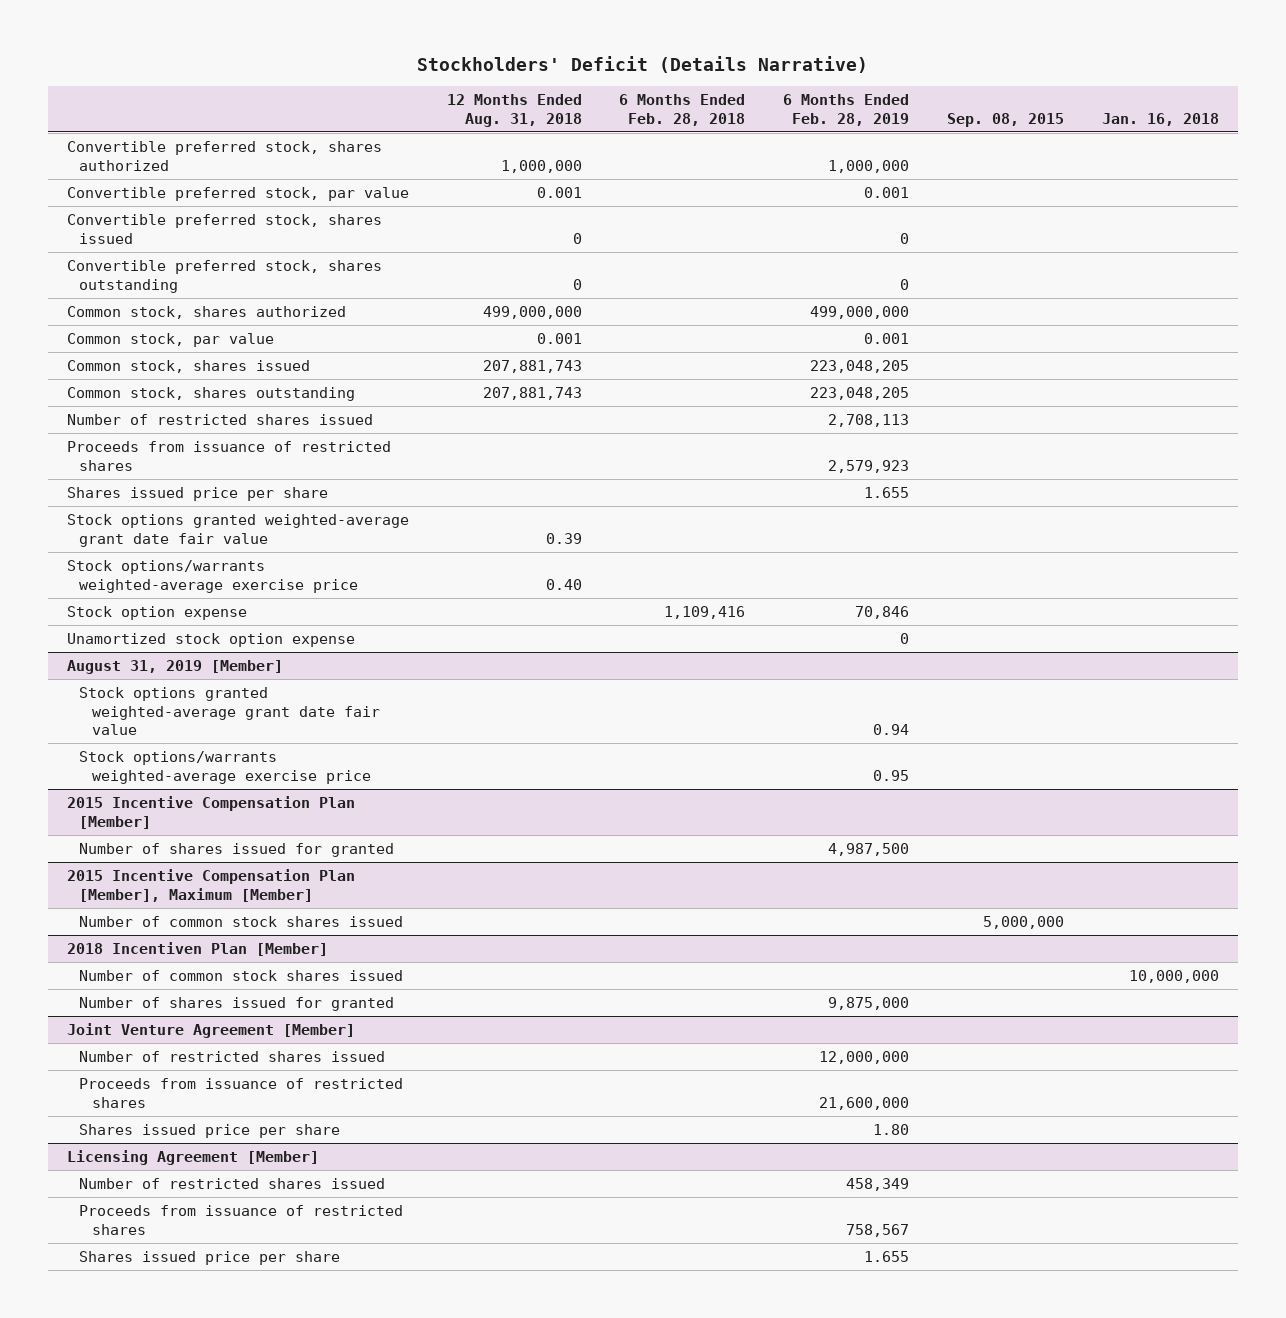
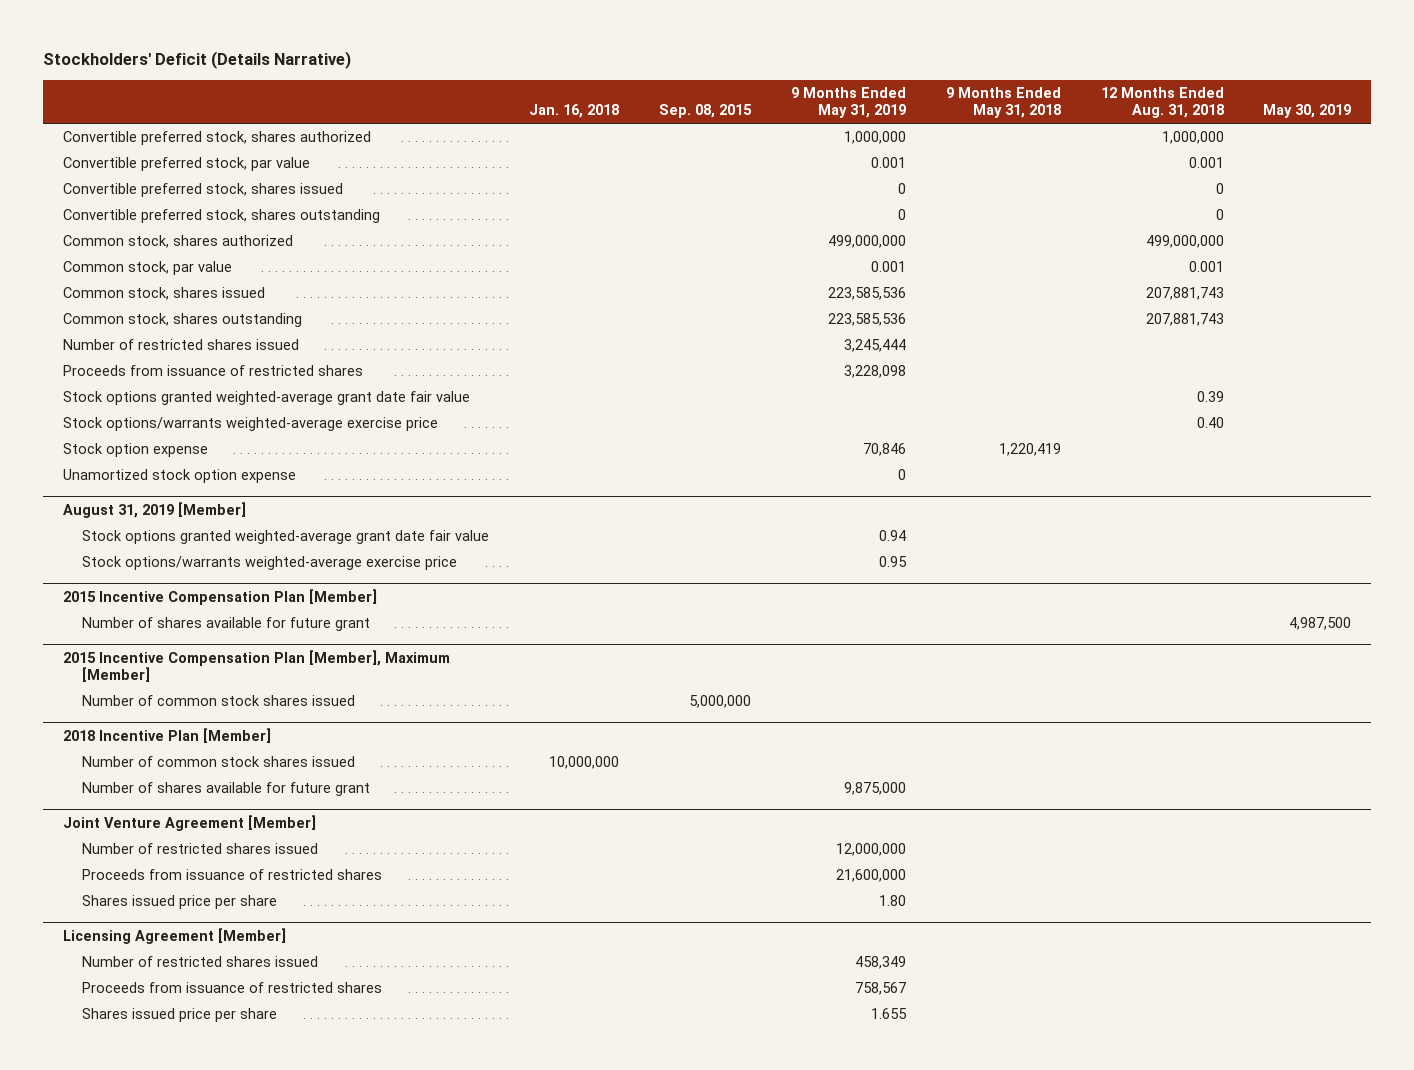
[619,94,746,126] 6 Months Ended Feb. 28, 2018 -> none
[783,94,910,126] 6 Months Ended Feb. 28, 2019 -> none
none -> [790,87,906,119] 9 Months Ended May 31, 2019
none -> [945,87,1061,119] 9 Months Ended May 31, 2018
none -> [1263,104,1352,119] May 30, 2019
[66,486,328,501] Shares issued price per share -> none
[79,842,395,857] Number of shares issued for granted -> none
none -> [81,617,370,632] Number of shares available for future grant
[66,941,328,956] 2018 Incentiven Plan [Member] -> [62,727,271,743] 2018 Incentive Plan [Member]
[79,996,395,1011] Number of shares issued for granted -> none
none -> [81,782,370,797] Number of shares available for future grant

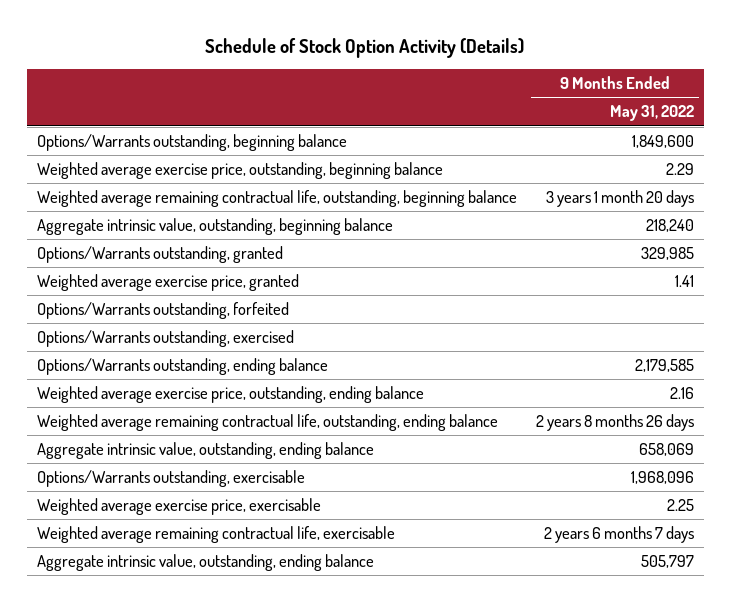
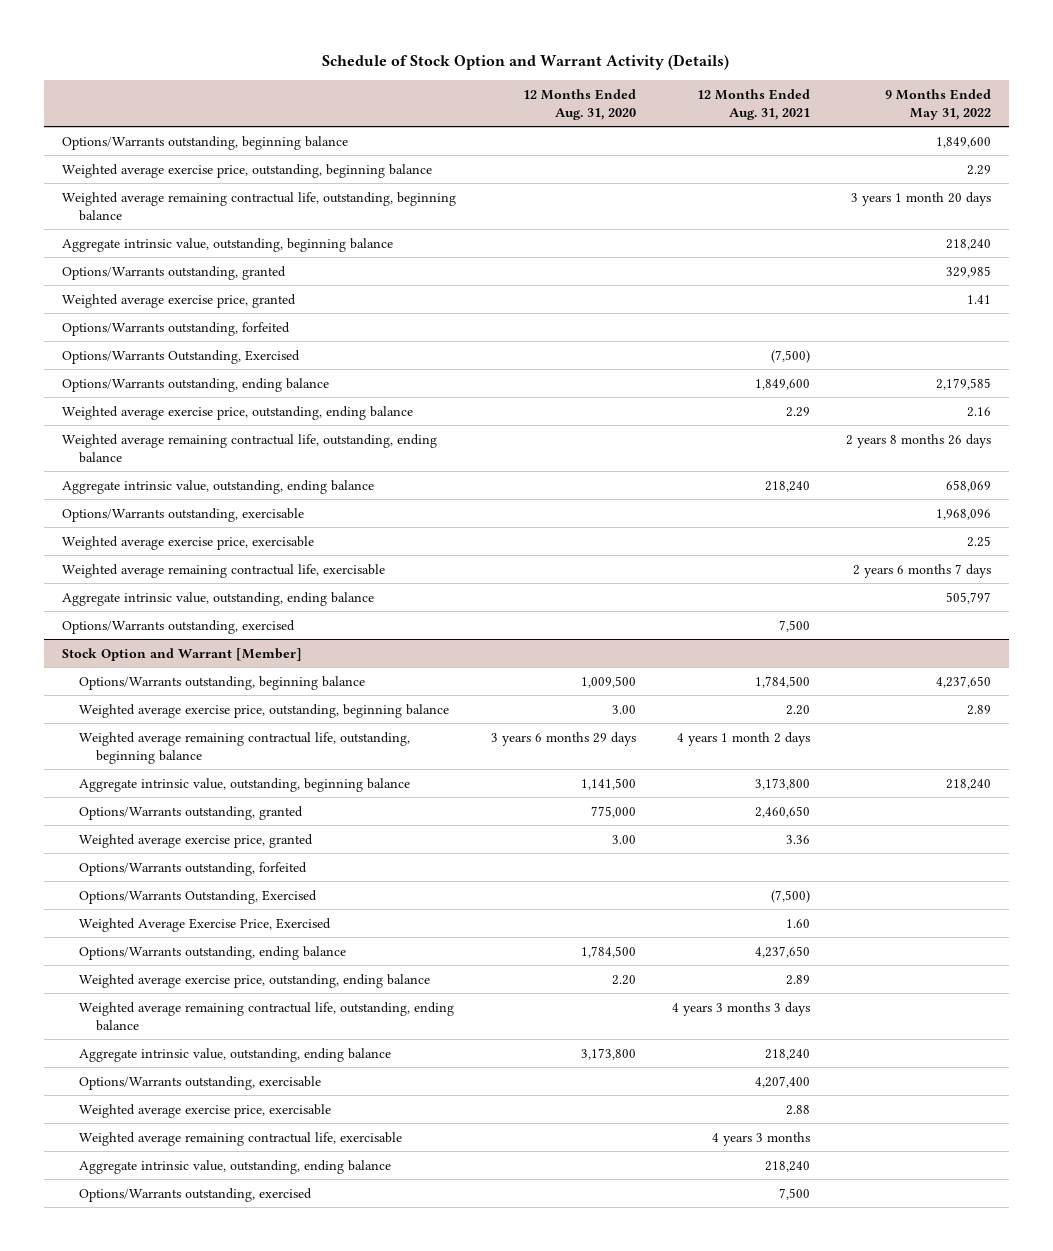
[205,37,525,58] Schedule of Stock Option Activity (Details) -> [322,53,730,70] Schedule of Stock Option and Warrant Activity (Details)
none -> [523,88,637,120] 12 Months Ended Aug. 31, 2020
none -> [697,88,811,120] 12 Months Ended Aug. 31, 2021
none -> [61,349,300,364] Options/Warrants Outstanding, Exercised
[36,330,294,348] Options/Warrants outstanding, exercised -> [61,619,295,634] Options/Warrants outstanding, exercised
none -> [61,647,302,661] Stock Option and Warrant [Member]
none -> [78,675,365,690] Options/Warrants outstanding, beginning balance
none -> [78,703,449,718] Weighted average exercise price, outstanding, beginning balance
none -> [78,731,410,764] Weighted average remaining contractual life, outstanding, beginning balance
none -> [78,777,410,792] Aggregate intrinsic value, outstanding, beginning balance
none -> [78,805,303,820] Options/Warrants outstanding, granted
none -> [78,833,313,848] Weighted average exercise price, granted
none -> [78,861,307,876] Options/Warrants outstanding, forfeited
none -> [78,889,317,904] Options/Warrants Outstanding, Exercised
none -> [78,917,331,932] Weighted Average Exercise Price, Exercised
none -> [78,945,346,960] Options/Warrants outstanding, ending balance
none -> [78,973,430,988] Weighted average exercise price, outstanding, ending balance
none -> [78,1001,454,1031] Weighted average remaining contractual life, outstanding, ending balance
none -> [78,1047,391,1062] Aggregate intrinsic value, outstanding, ending balance
none -> [78,1075,321,1090] Options/Warrants outstanding, exercisable
none -> [78,1103,331,1118] Weighted average exercise price, exercisable
none -> [78,1131,402,1146] Weighted average remaining contractual life, exercisable
none -> [78,1159,391,1174] Aggregate intrinsic value, outstanding, ending balance
none -> [78,1187,312,1202] Options/Warrants outstanding, exercised

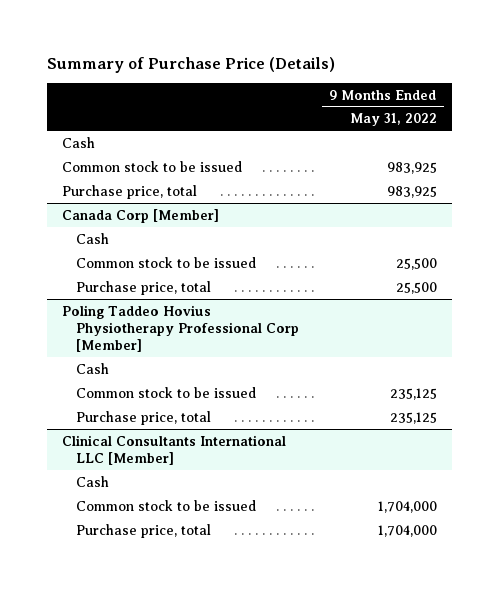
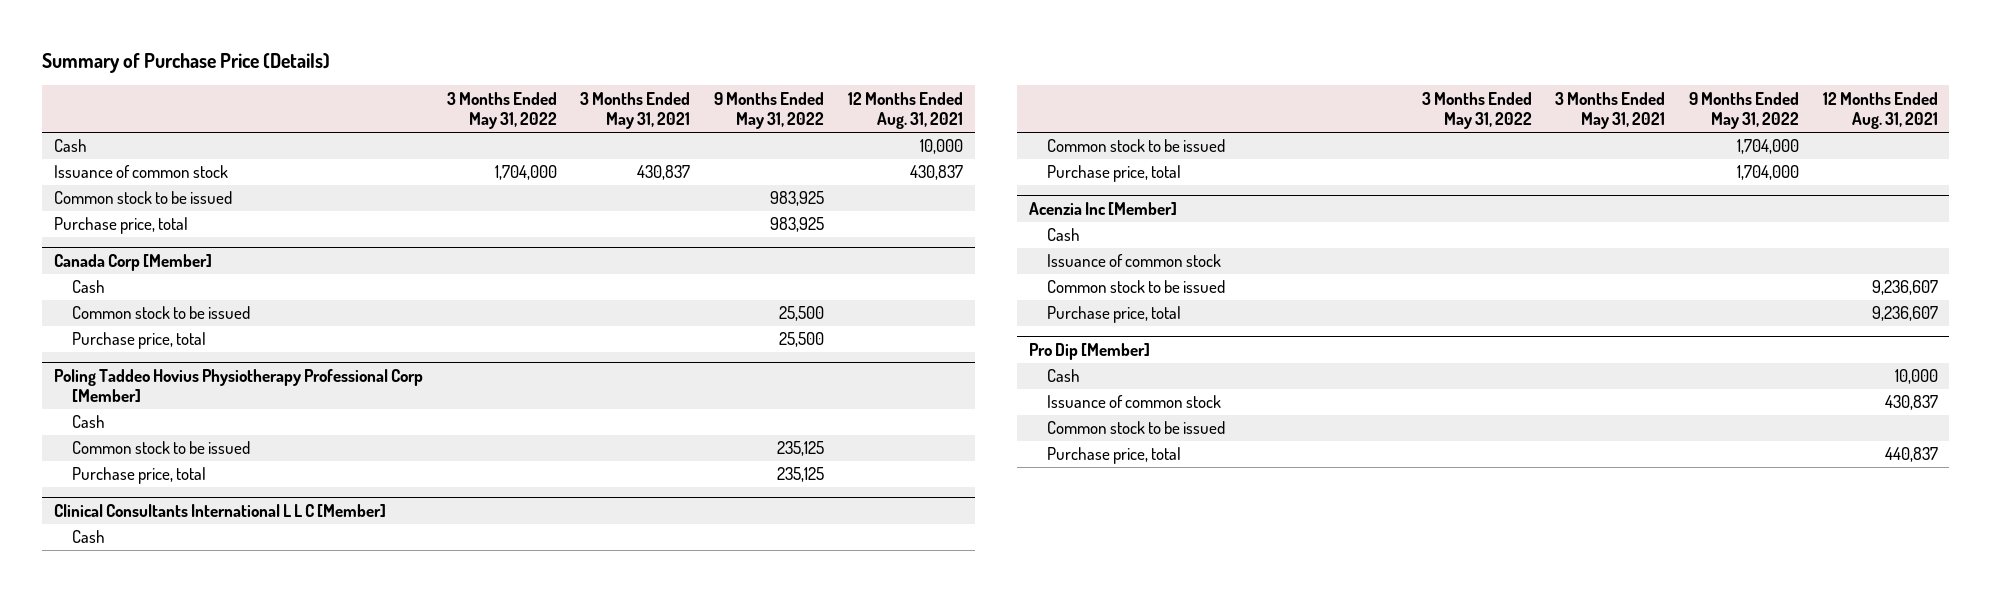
none -> [446,91,557,130] 3 Months Ended May 31, 2022
none -> [580,91,691,130] 3 Months Ended May 31, 2021
none -> [847,91,963,130] 12 Months Ended Aug. 31, 2021
none -> [53,165,228,179] Issuance of common stock
[61,434,286,466] Clinical Consultants International LLC [Member] -> [53,503,386,517] Clinical Consultants International L L C [Member]
none -> [1028,201,1177,215] Acenzia Inc [Member]
none -> [1047,228,1081,242] Cash
none -> [1047,254,1222,268] Issuance of common stock
none -> [1047,280,1226,294] Common stock to be issued
none -> [1047,306,1182,324] Purchase price, total
none -> [1028,342,1150,360] Pro Dip [Member]
none -> [1047,369,1081,383] Cash
none -> [1047,395,1222,409] Issuance of common stock
none -> [1047,421,1226,435] Common stock to be issued
none -> [1047,447,1182,465] Purchase price, total

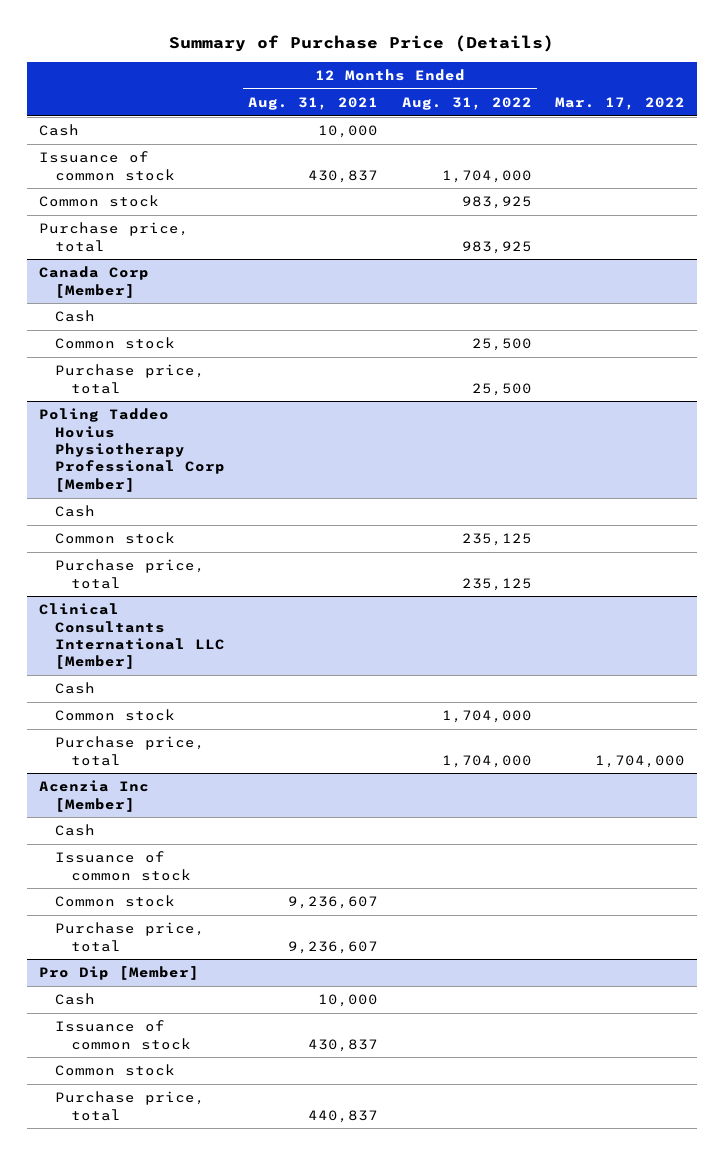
[446,91,557,130] 3 Months Ended May 31, 2022 -> none
[580,91,691,130] 3 Months Ended May 31, 2021 -> none
[714,91,825,130] 9 Months Ended May 31, 2022 -> none
none -> [401,96,532,110] Aug. 31, 2022
none -> [554,96,685,110] Mar. 17, 2022
[53,191,232,205] Common stock to be issued -> [38,195,159,208] Common stock
[72,306,251,320] Common stock to be issued -> [55,337,176,350] Common stock
[72,441,251,455] Common stock to be issued -> [55,532,176,545] Common stock
[53,503,386,517] Clinical Consultants International L L C [Member] -> [38,603,226,670] Clinical Consultants International LLC [Member]
[1047,139,1226,153] Common stock to be issued -> [55,709,176,722] Common stock
[1047,280,1226,294] Common stock to be issued -> [55,895,176,908] Common stock
[1047,421,1226,435] Common stock to be issued -> [55,1064,176,1077] Common stock

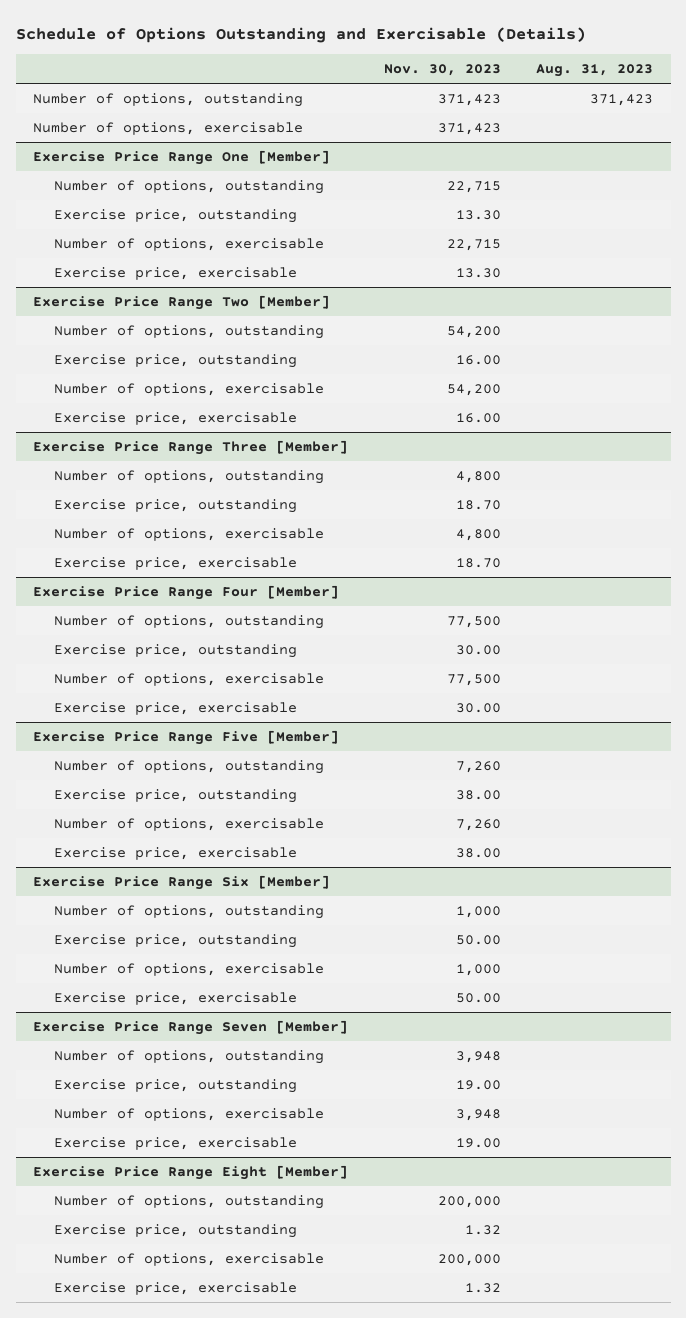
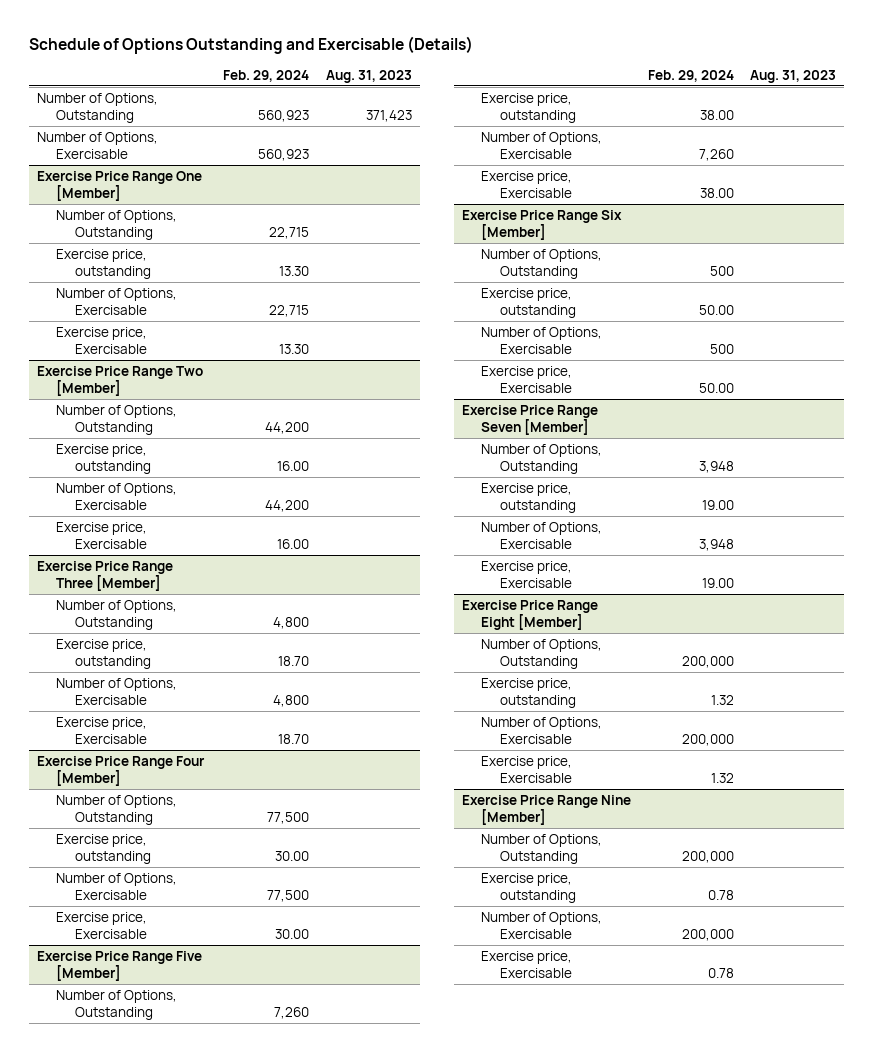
[383,63,501,76] Nov. 30, 2023 -> none
none -> [223,69,310,82] Feb. 29, 2024
[33,93,304,108] Number of options, outstanding -> [37,93,159,123] Number of Options, Outstanding
[33,122,304,136] Number of options, exercisable -> [37,132,159,159] Number of Options, Exercisable
[54,180,325,195] Number of options, outstanding -> [56,210,178,240] Number of Options, Outstanding
[54,238,325,252] Number of options, exercisable -> [56,288,178,315] Number of Options, Exercisable
[54,267,298,281] Exercise price, exercisable -> [56,327,148,354] Exercise price, Exercisable
[54,325,325,340] Number of options, outstanding -> [56,405,178,435] Number of Options, Outstanding
[54,383,325,397] Number of options, exercisable -> [56,483,178,510] Number of Options, Exercisable
[54,412,298,426] Exercise price, exercisable -> [56,522,148,549] Exercise price, Exercisable
[54,470,325,485] Number of options, outstanding -> [56,600,178,630] Number of Options, Outstanding
[54,528,325,542] Number of options, exercisable -> [56,678,178,705] Number of Options, Exercisable
[54,557,298,571] Exercise price, exercisable -> [56,717,148,744] Exercise price, Exercisable
[54,615,325,630] Number of options, outstanding -> [56,795,178,825] Number of Options, Outstanding
[54,673,325,687] Number of options, exercisable -> [56,873,178,900] Number of Options, Exercisable
[54,702,298,716] Exercise price, exercisable -> [56,912,148,939] Exercise price, Exercisable
[54,760,325,775] Number of options, outstanding -> [56,990,178,1020] Number of Options, Outstanding
[54,818,325,832] Number of options, exercisable -> [480,132,602,159] Number of Options, Exercisable
[54,847,298,861] Exercise price, exercisable -> [480,171,572,198] Exercise price, Exercisable
[54,905,325,920] Number of options, outstanding -> [480,249,602,279] Number of Options, Outstanding
[54,963,325,977] Number of options, exercisable -> [480,327,602,354] Number of Options, Exercisable
[54,992,298,1006] Exercise price, exercisable -> [480,366,572,393] Exercise price, Exercisable
[54,1050,325,1065] Number of options, outstanding -> [480,444,602,474] Number of Options, Outstanding
[54,1108,325,1122] Number of options, exercisable -> [480,522,602,549] Number of Options, Exercisable
[54,1137,298,1151] Exercise price, exercisable -> [480,561,572,588] Exercise price, Exercisable
[54,1195,325,1210] Number of options, outstanding -> [480,639,602,669] Number of Options, Outstanding
[54,1253,325,1267] Number of options, exercisable -> [480,717,602,744] Number of Options, Exercisable
[54,1282,298,1296] Exercise price, exercisable -> [480,756,572,783] Exercise price, Exercisable
none -> [461,795,631,825] Exercise Price Range Nine [Member]
none -> [480,834,602,864] Number of Options, Outstanding
none -> [480,873,576,903] Exercise price, outstanding
none -> [480,912,602,939] Number of Options, Exercisable
none -> [480,951,572,978] Exercise price, Exercisable

